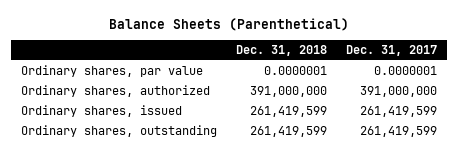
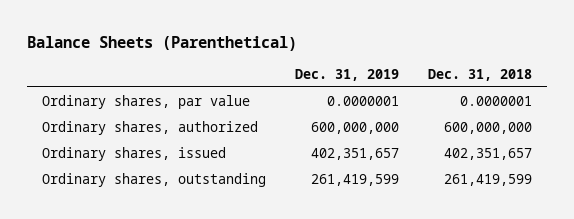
[345,44,437,56] Dec. 31, 2017 -> none
none -> [295,68,400,81] Dec. 31, 2019
[249,86,327,98] 391,000,000 -> [444,121,533,134] 600,000,000
[249,106,327,118] 261,419,599 -> [444,147,533,160] 402,351,657

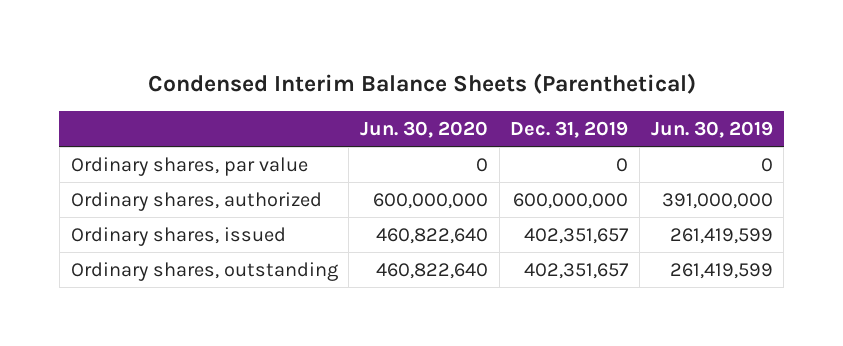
[27,35,298,51] Balance Sheets (Parenthetical) -> [147,72,696,94] Condensed Interim Balance Sheets (Parenthetical)
[428,68,533,81] Dec. 31, 2018 -> none
none -> [359,120,488,138] Jun. 30, 2020
none -> [650,120,773,138] Jun. 30, 2019
[327,95,400,106] 0.0000001 -> [616,158,629,173] 0
[311,173,400,186] 261,419,599 -> [524,263,630,280] 402,351,657

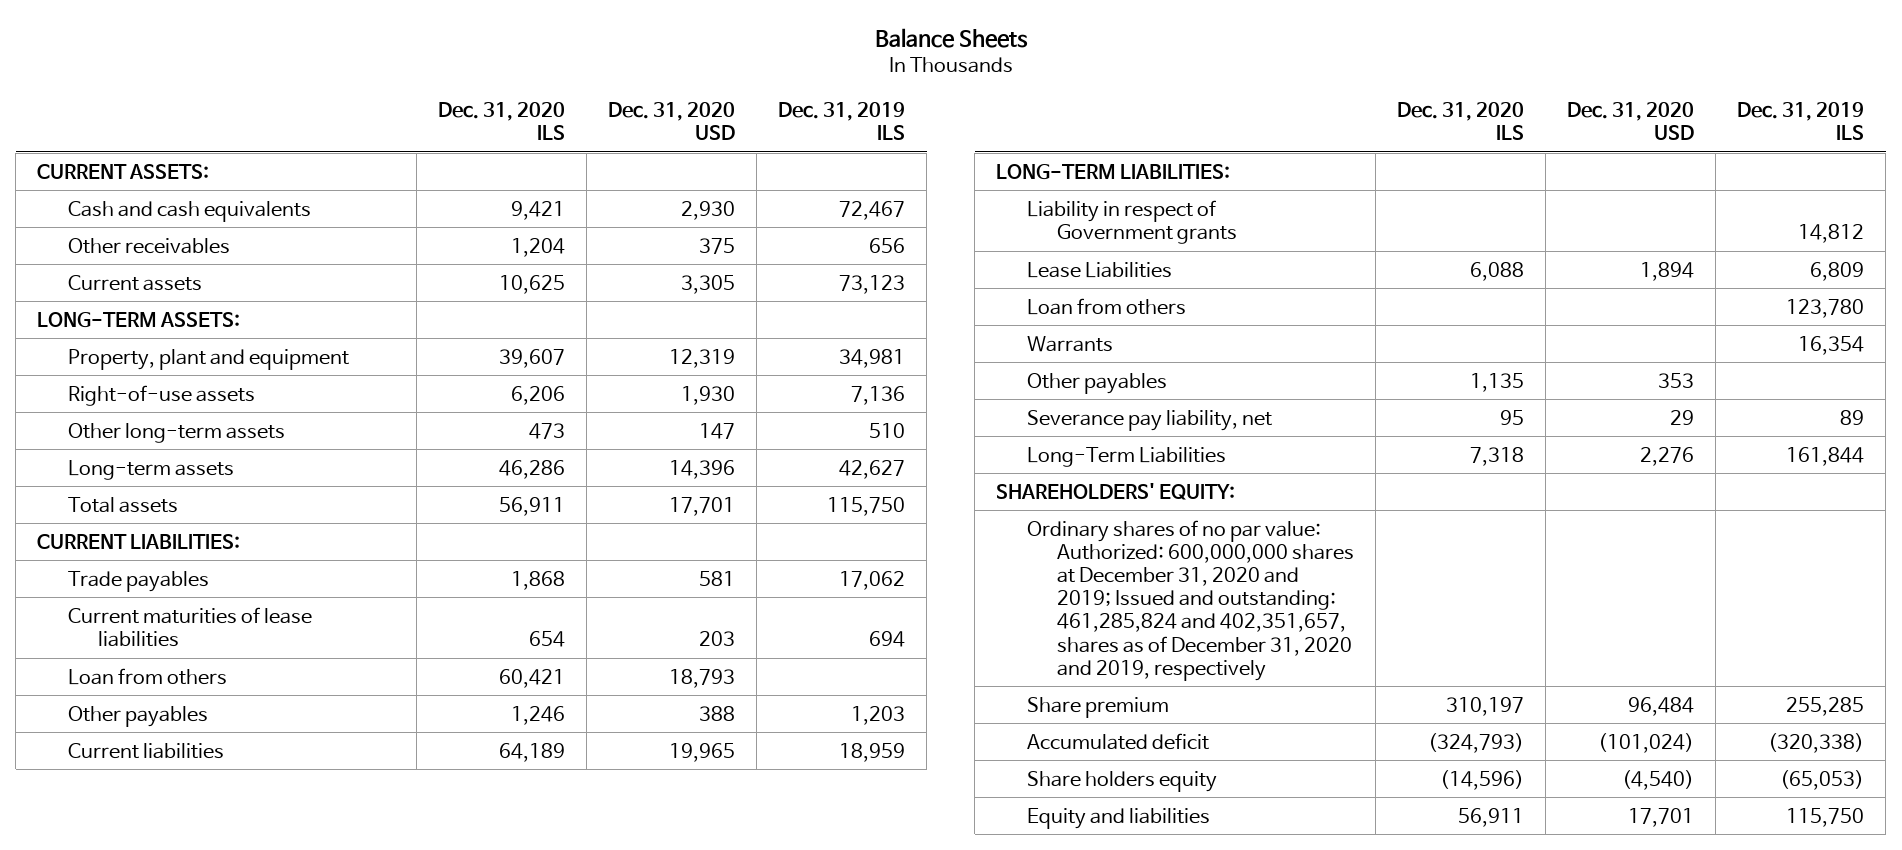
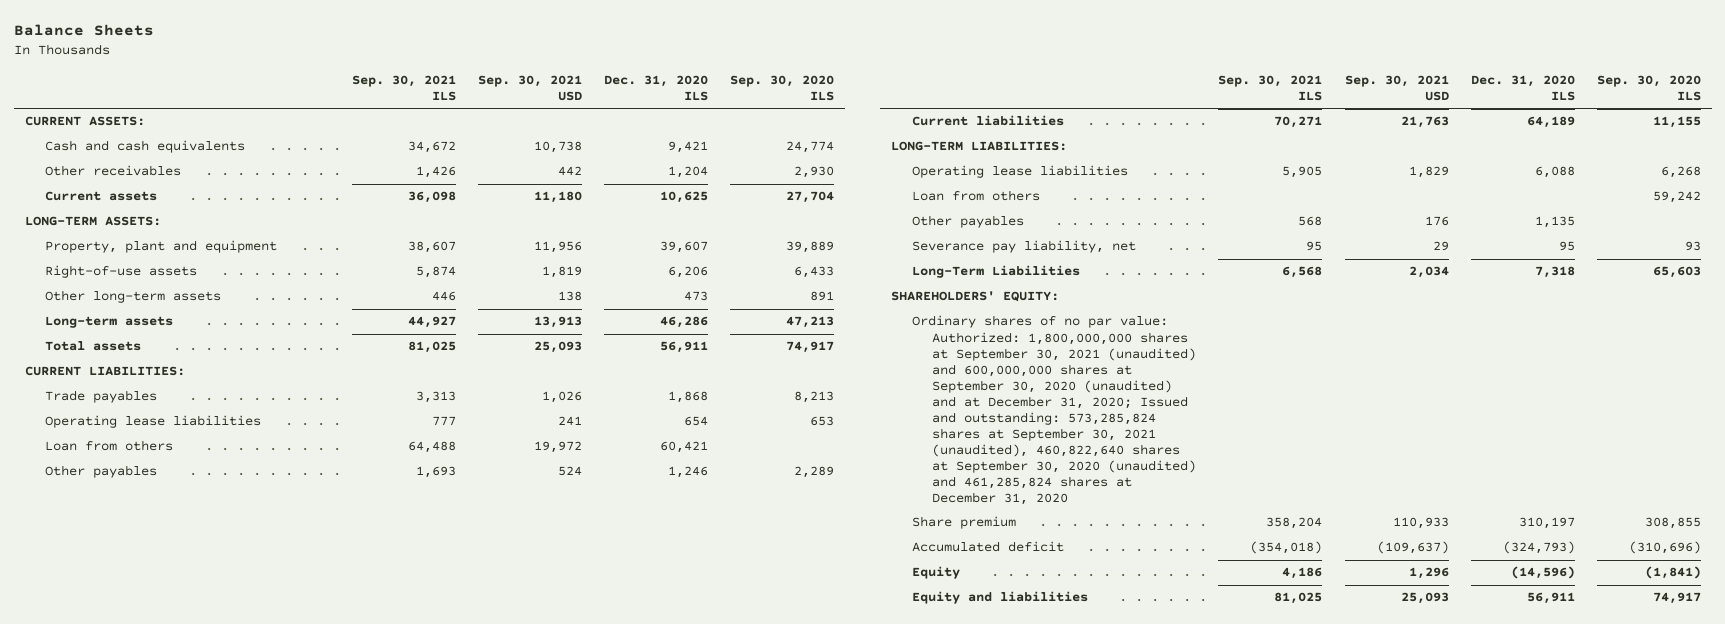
[608,101,736,141] Dec. 31, 2020 USD -> none
[778,101,906,141] Dec. 31, 2019 ILS -> none
none -> [352,74,457,101] Sep. 30, 2021 ILS
none -> [478,74,583,101] Sep. 30, 2021 USD
none -> [730,74,835,101] Sep. 30, 2020 ILS
[67,606,312,647] Current maturities of lease liabilities -> [45,415,262,429] Operating lease liabilities
[1026,199,1238,244] Liability in respect of Government grants -> none
[1026,261,1172,278] Lease Liabilities -> [911,165,1128,179] Operating lease liabilities
[1026,335,1113,352] Warrants -> none
[1026,519,1355,681] Ordinary shares of no par value: Authorized: 600,000,000 shares at December 31, 2020 and 2019; Issued and outstanding: 461,285,824 and 402,351,657, shares as of December 31, 2020 and 2019, respectively -> [911,315,1197,505] Ordinary shares of no par value: Authorized: 1,800,000,000 shares at September 30, 2021 (unaudited) and 600,000,000 shares at September 30, 2020 (unaudited) and at December 31, 2020; Issued and outstanding: 573,285,824 shares at September 30, 2021 (unaudited), 460,822,640 shares at September 30, 2020 (unaudited) and 461,285,824 shares at December 31, 2020
[1026,770,1217,792] Share holders equity -> [911,566,960,580] Equity

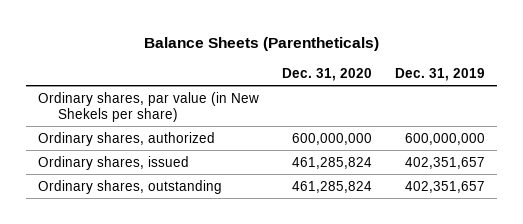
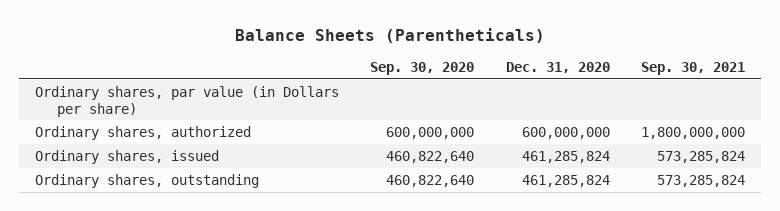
[395,67,486,81] Dec. 31, 2019 -> none
none -> [370,62,475,76] Sep. 30, 2020
none -> [641,62,746,76] Sep. 30, 2021
[37,91,259,123] Ordinary shares, par value (in New Shekels per share) -> [34,85,339,117] Ordinary shares, par value (in Dollars per share)

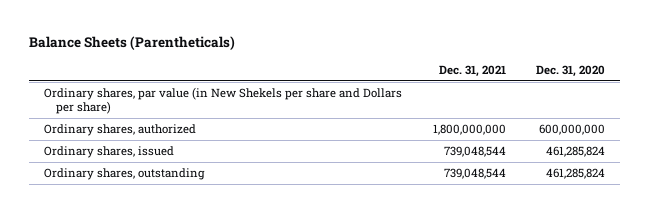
[370,62,475,76] Sep. 30, 2020 -> none
[641,62,746,76] Sep. 30, 2021 -> none
none -> [438,65,506,78] Dec. 31, 2021
[34,85,339,117] Ordinary shares, par value (in Dollars per share) -> [44,87,403,115] Ordinary shares, par value (in New Shekels per share and Dollars per share)

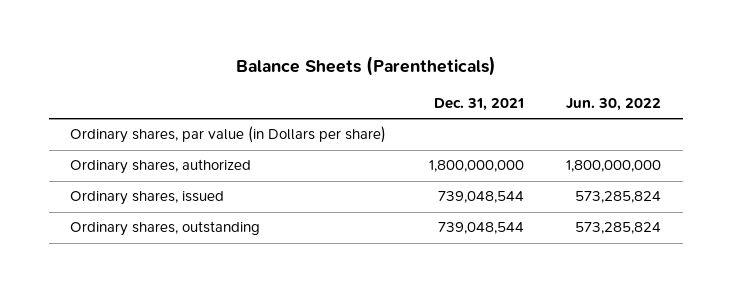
[536,65,606,78] Dec. 31, 2020 -> none
none -> [566,97,662,111] Jun. 30, 2022
[44,87,403,115] Ordinary shares, par value (in New Shekels per share and Dollars per share) -> [70,126,387,144] Ordinary shares, par value (in Dollars per share)

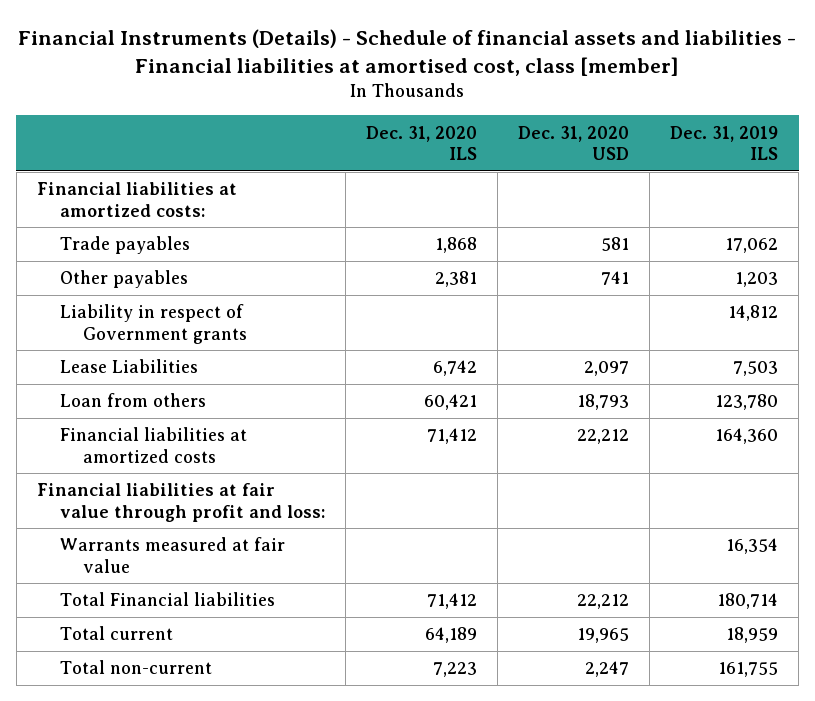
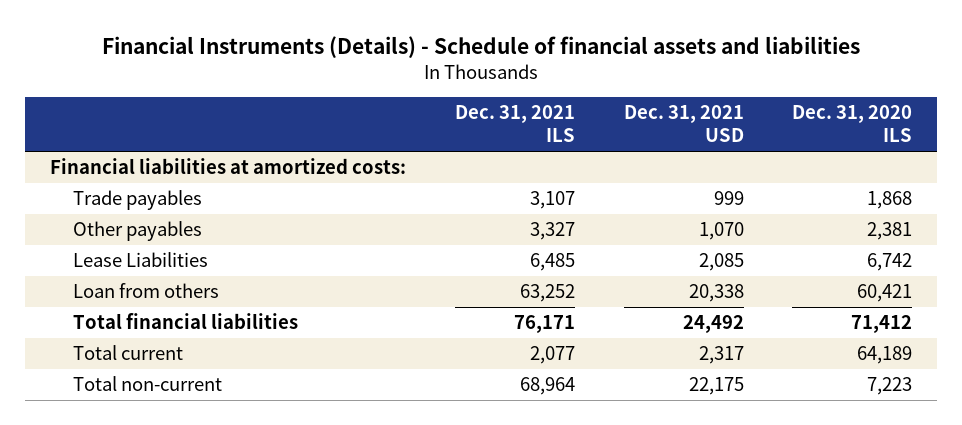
[18,28,797,76] Financial Instruments (Details) - Schedule of financial assets and liabilities - Financial liabilities at amortised cost, class [member] -> [102,35,861,58] Financial Instruments (Details) - Schedule of financial assets and liabilities
[517,125,629,161] Dec. 31, 2020 USD -> none
[669,125,778,161] Dec. 31, 2019 ILS -> none
none -> [454,105,575,143] Dec. 31, 2021 ILS
none -> [623,105,744,143] Dec. 31, 2021 USD
[59,304,247,344] Liability in respect of Government grants -> none
[59,427,247,463] Financial liabilities at amortized costs -> none
[36,483,325,522] Financial liabilities at fair value through profit and loss: -> none
[59,537,285,573] Warrants measured at fair value -> none
[59,592,275,607] Total Financial liabilities -> [72,313,298,330] Total financial liabilities

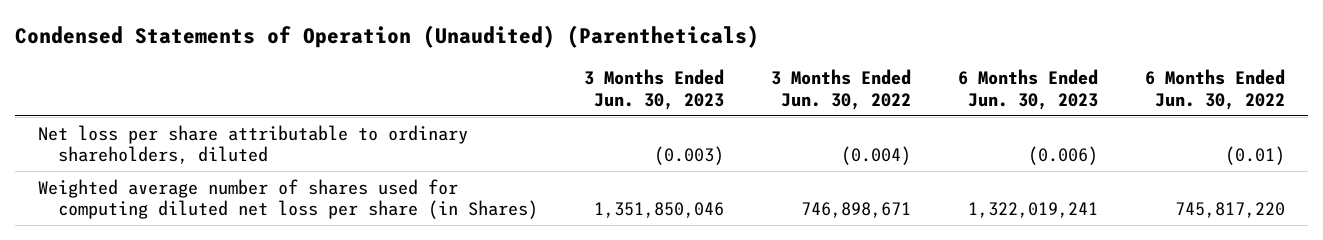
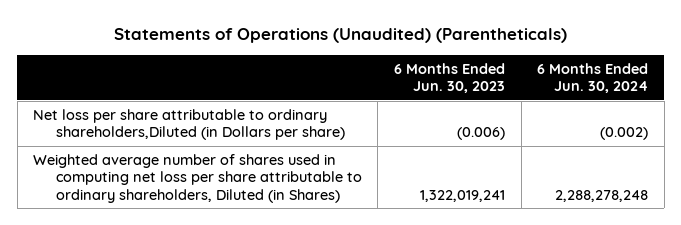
[14,25,759,49] Condensed Statements of Operation (Unaudited) (Parentheticals) -> [113,28,567,44] Statements of Operations (Unaudited) (Parentheticals)
[584,69,725,110] 3 Months Ended Jun. 30, 2023 -> none
[771,69,912,110] 3 Months Ended Jun. 30, 2022 -> none
[1144,69,1285,110] 6 Months Ended Jun. 30, 2022 -> none
none -> [537,62,649,94] 6 Months Ended Jun. 30, 2024
[38,124,469,165] Net loss per share attributable to ordinary shareholders, diluted -> [33,109,345,141] Net loss per share attributable to ordinary shareholders,Diluted (in Dollars per share)
[38,178,538,220] Weighted average number of shares used for computing diluted net loss per share (in Shares) -> [33,154,362,203] Weighted average number of shares used in computing net loss per share attributable to ordinary shareholders, Diluted (in Shares)

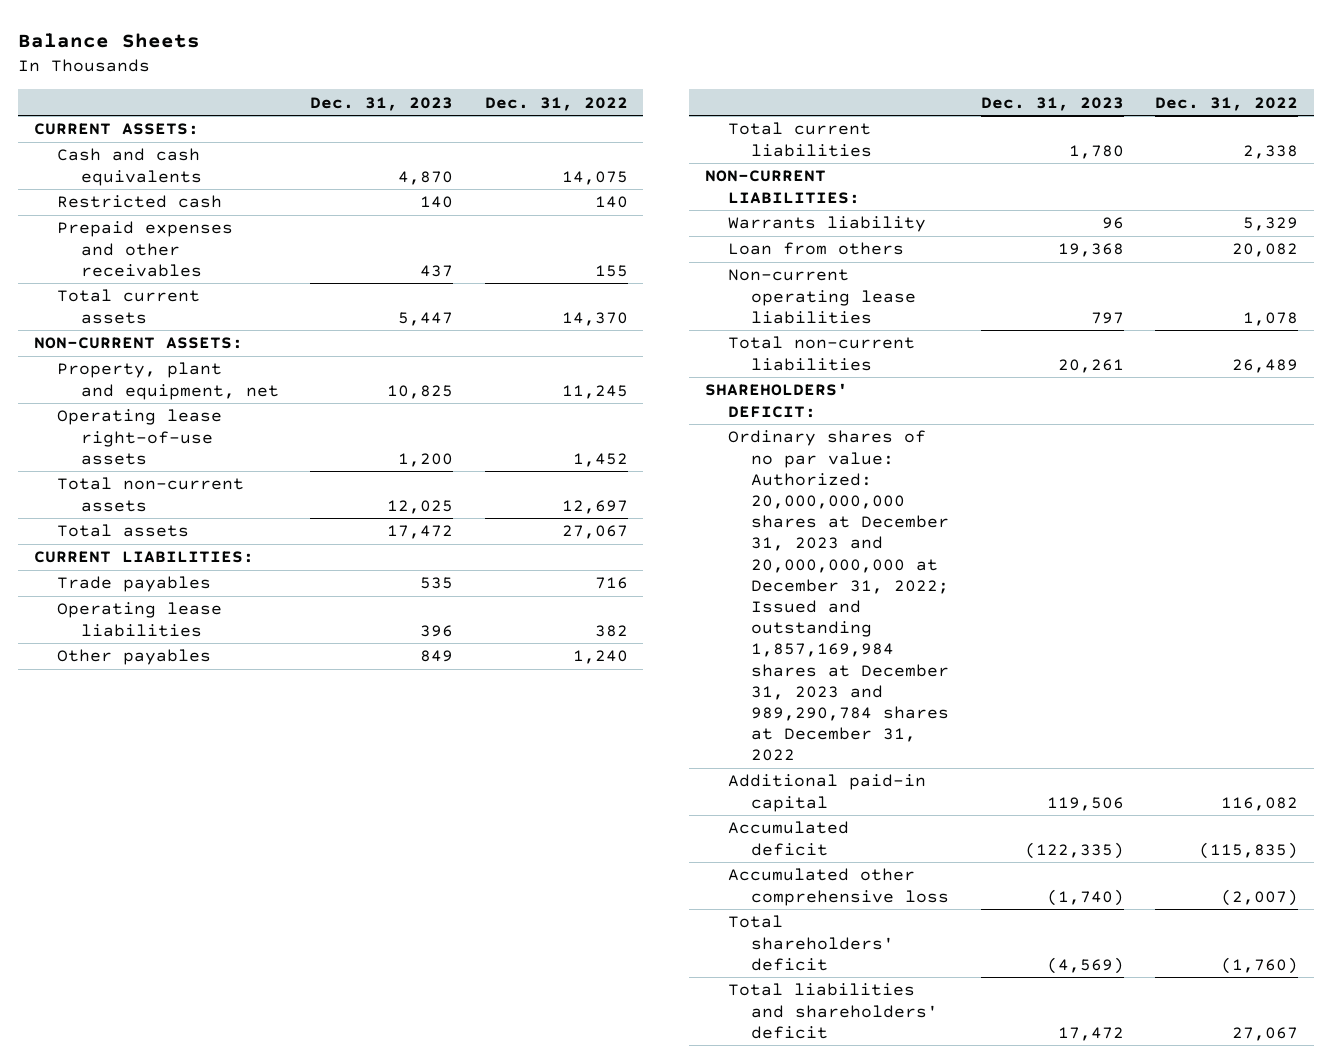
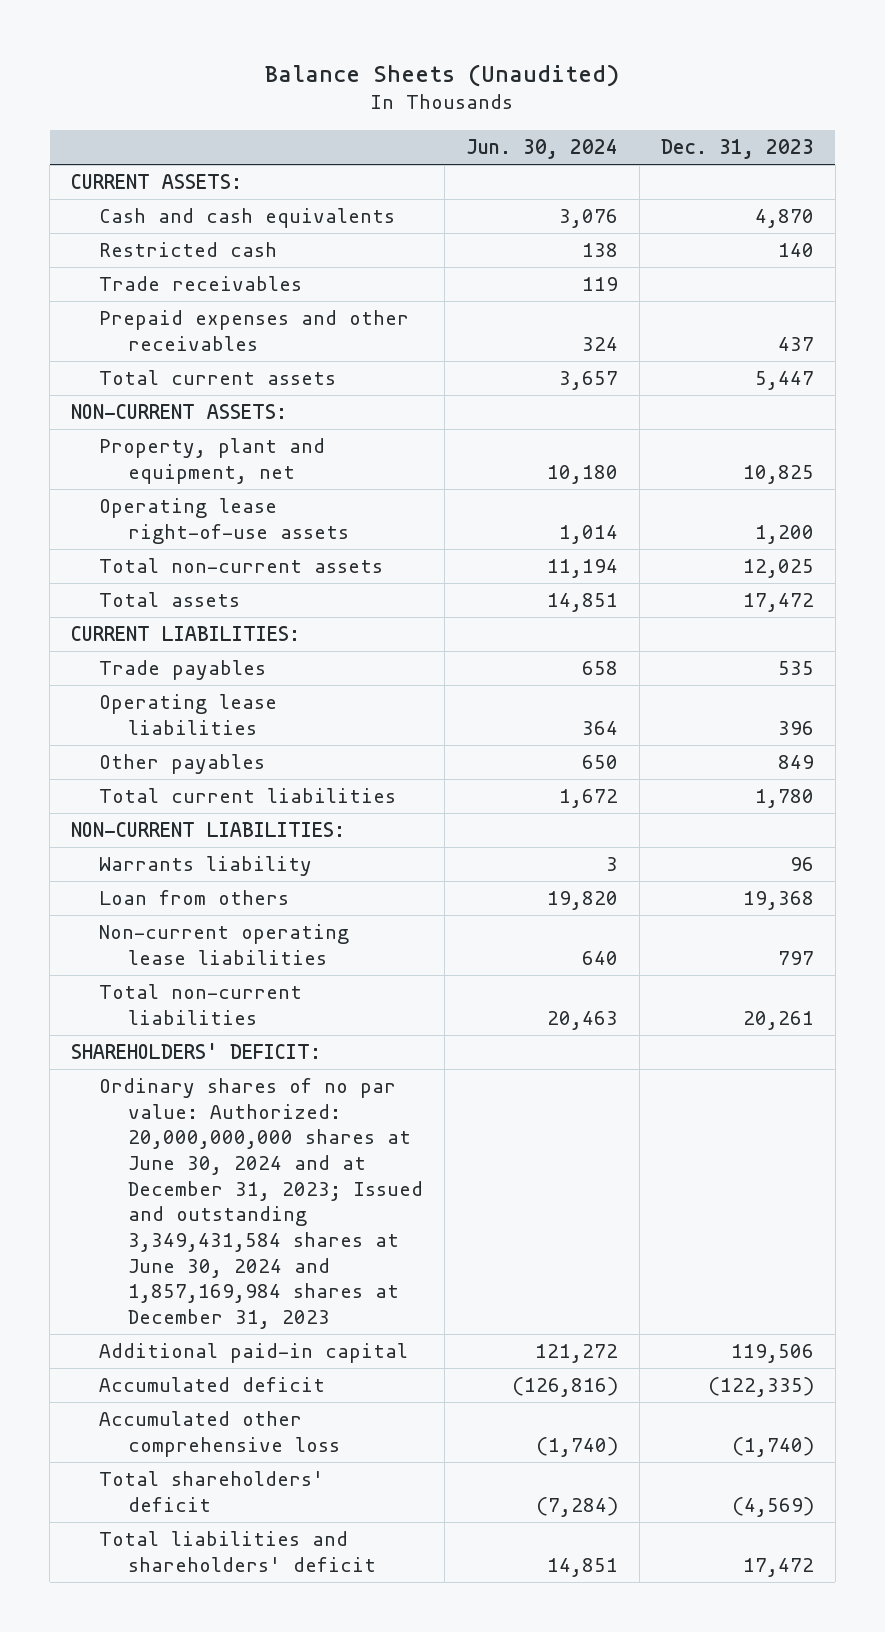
[18,32,201,48] Balance Sheets -> [265,63,620,87] Balance Sheets (Unaudited)
[484,96,628,111] Dec. 31, 2022 -> none
none -> [465,139,618,160] Jun. 30, 2024
none -> [99,276,303,292] Trade receivables
[727,430,950,762] Ordinary shares of no par value: Authorized: 20,000,000,000 shares at December 31, 2023 and 20,000,000,000 at December 31, 2022; Issued and outstanding 1,857,169,984 shares at December 31, 2023 and 989,290,784 shares at December 31, 2022 -> [99,1078,423,1330] Ordinary shares of no par value: Authorized: 20,000,000,000 shares at June 30, 2024 and at December 31, 2023; Issued and outstanding 3,349,431,584 shares at June 30, 2024 and 1,857,169,984 shares at December 31, 2023

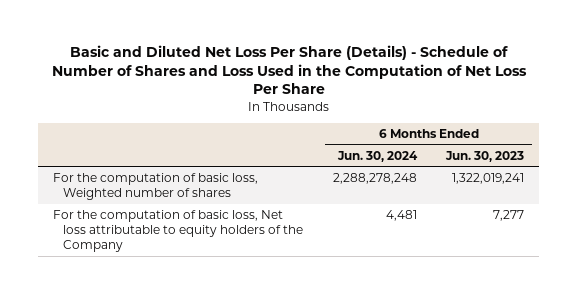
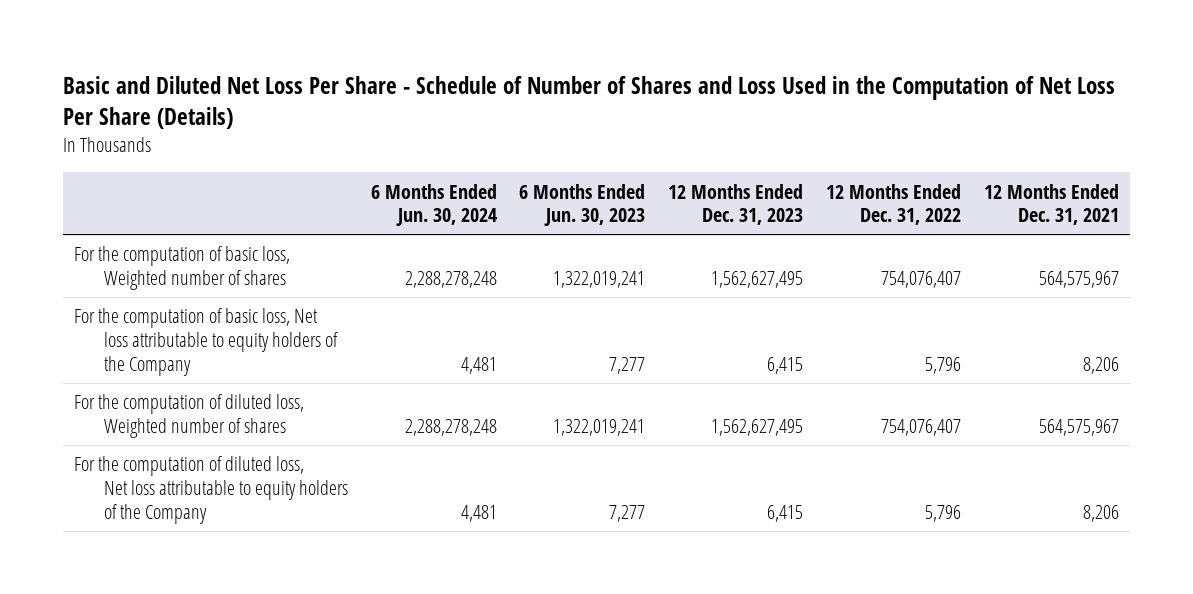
[51,44,527,95] Basic and Diluted Net Loss Per Share (Details) - Schedule of Number of Shares and Loss Used in the Computation of Net Loss Per Share -> [62,75,1115,129] Basic and Diluted Net Loss Per Share - Schedule of Number of Shares and Loss Used in the Computation of Net Loss Per Share (Details)
none -> [668,183,804,226] 12 Months Ended Dec. 31, 2023
none -> [826,183,962,226] 12 Months Ended Dec. 31, 2022
none -> [983,183,1119,226] 12 Months Ended Dec. 31, 2021
none -> [73,394,304,438] For the computation of diluted loss, Weighted number of shares
none -> [73,456,348,524] For the computation of diluted loss, Net loss attributable to equity holders of the Company

